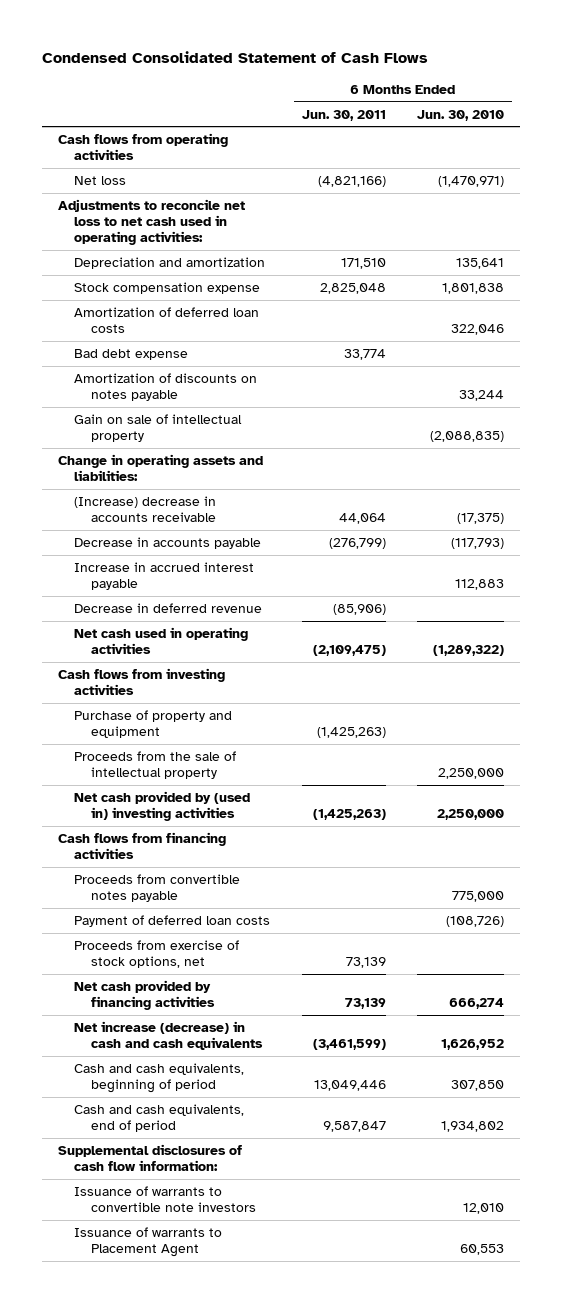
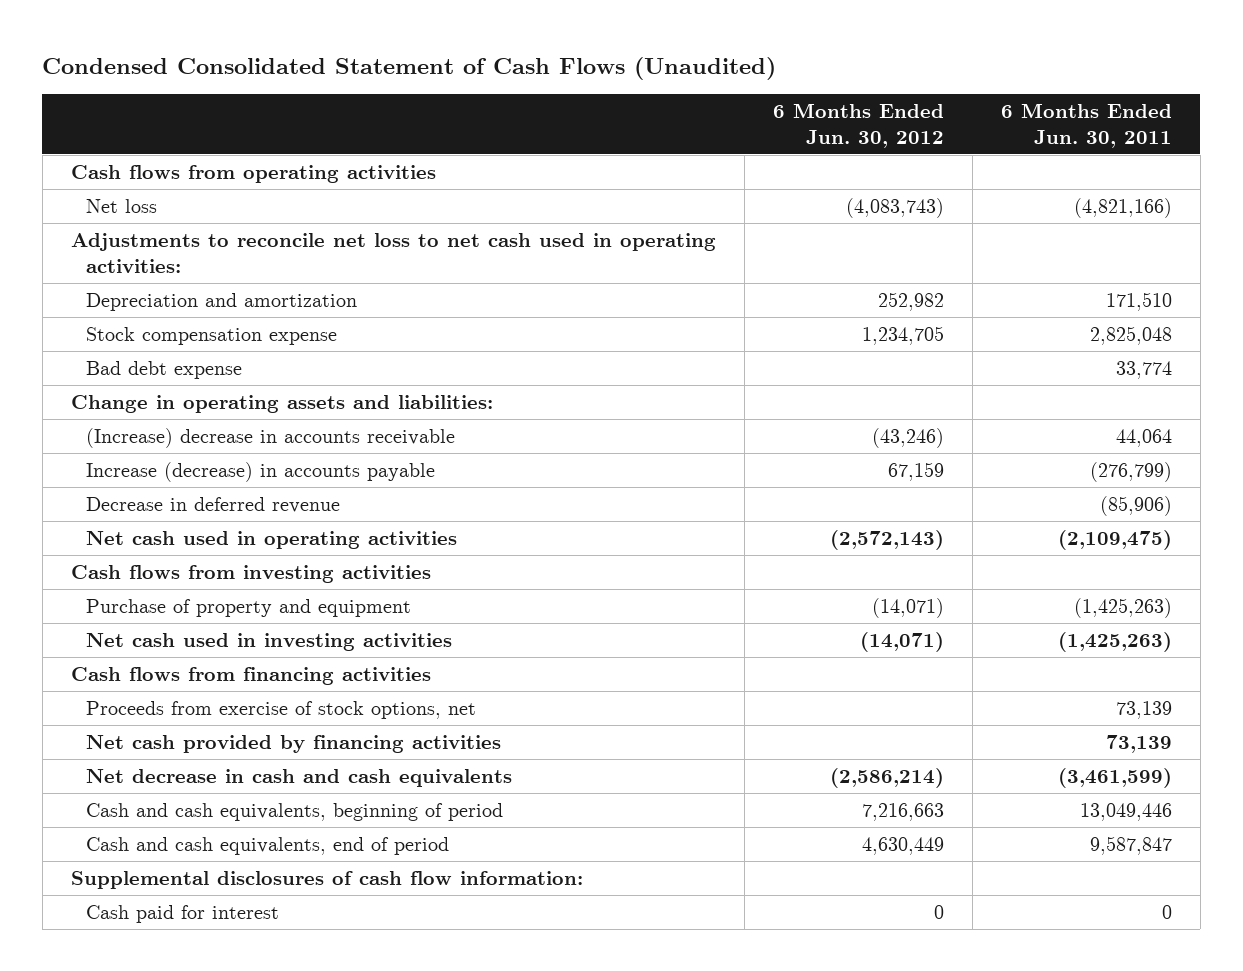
[41,51,428,64] Condensed Consolidated Statement of Cash Flows -> [42,56,777,80] Condensed Consolidated Statement of Cash Flows (Unaudited)
[417,109,505,121] Jun. 30, 2010 -> none
none -> [772,102,944,148] 6 Months Ended Jun. 30, 2012
[74,306,260,334] Amortization of deferred loan costs -> none
[74,372,258,402] Amortization of discounts on notes payable -> none
[74,413,243,443] Gain on sale of intellectual property -> none
[74,561,255,591] Increase in accrued interest payable -> none
[74,536,262,549] Decrease in accounts payable -> [86,461,436,482] Increase (decrease) in accounts payable
[74,750,237,780] Proceeds from the sale of intellectual property -> none
[74,790,251,822] Net cash provided by (used in) investing activities -> [86,632,453,651] Net cash used in investing activities
[74,873,241,903] Proceeds from convertible notes payable -> none
[74,914,271,927] Payment of deferred loan costs -> none
[74,1020,264,1051] Net increase (decrease) in cash and cash equivalents -> [86,768,513,787] Net decrease in cash and cash equivalents
[74,1185,257,1213] Issuance of warrants to convertible note investors -> none
[74,1226,223,1258] Issuance of warrants to Placement Agent -> none
none -> [86,904,280,923] Cash paid for interest

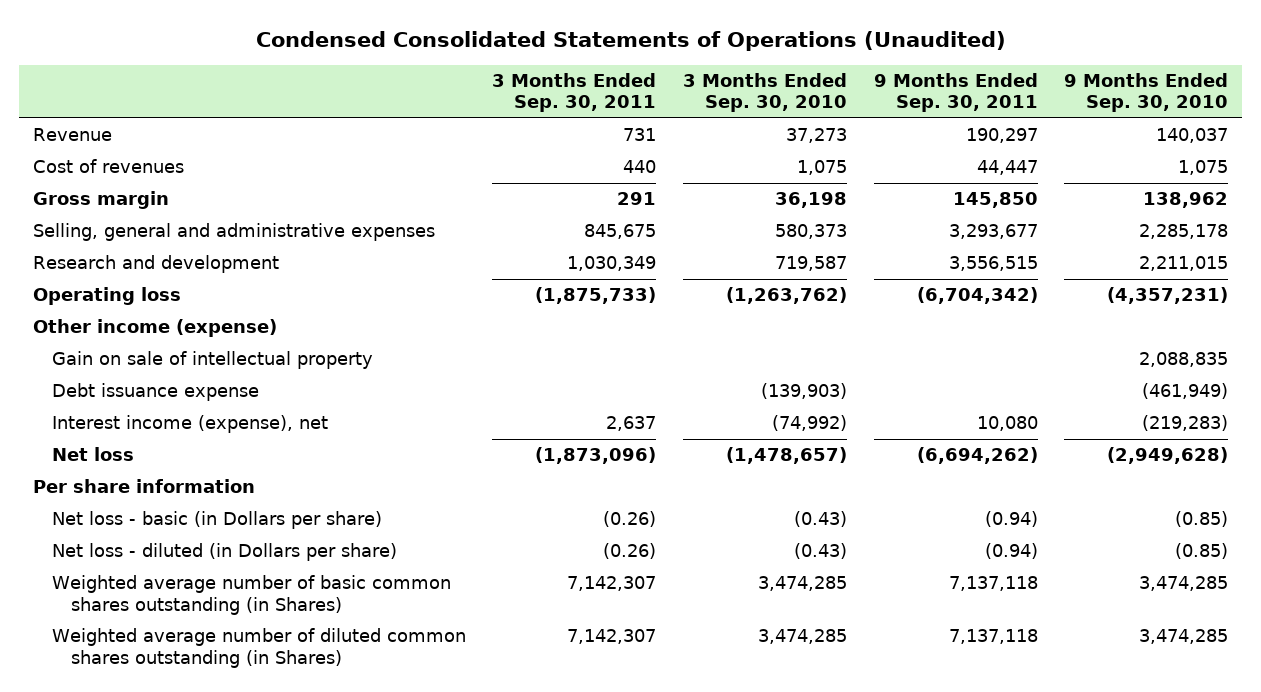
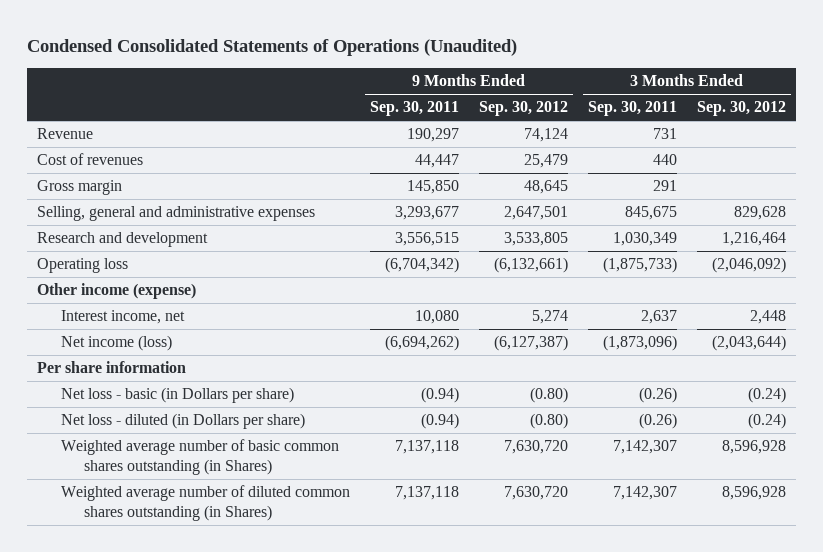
[683,73,848,113] 3 Months Ended Sep. 30, 2010 -> none
[1064,73,1229,113] 9 Months Ended Sep. 30, 2010 -> none
none -> [478,101,568,117] Sep. 30, 2012
none -> [696,101,786,117] Sep. 30, 2012
[51,351,373,370] Gain on sale of intellectual property -> none
[51,383,259,402] Debt issuance expense -> none
[51,415,328,434] Interest income (expense), net -> [60,310,185,325] Interest income, net
[51,447,134,462] Net loss -> [60,335,172,352] Net income (loss)

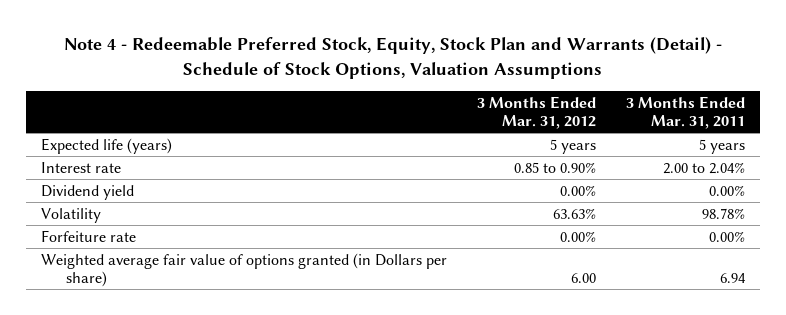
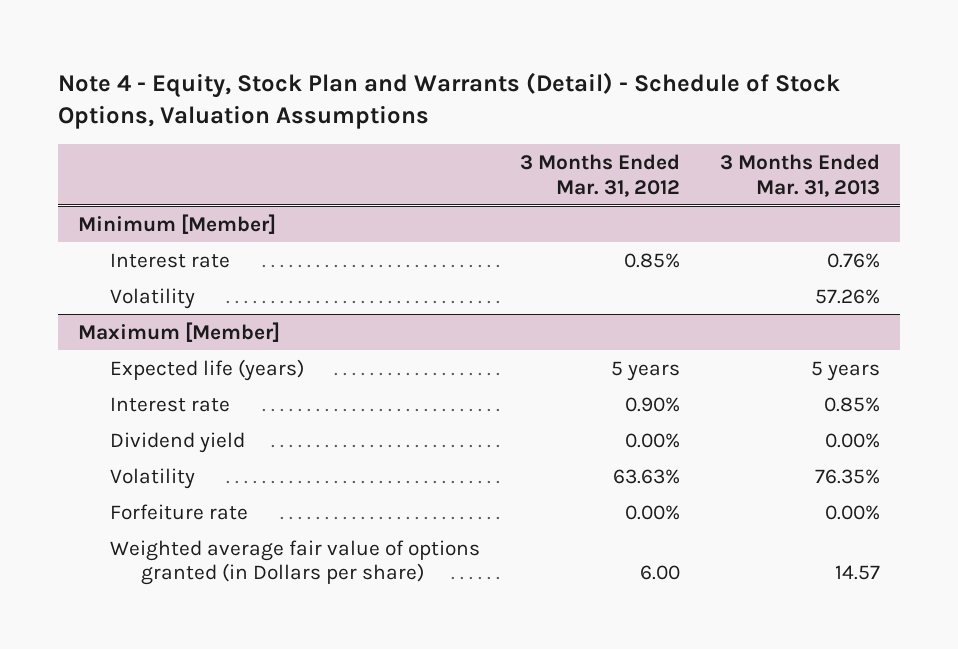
[64,37,723,79] Note 4 - Redeemable Preferred Stock, Equity, Stock Plan and Warrants (Detail) - Schedule of Stock Options, Valuation Assumptions -> [57,71,840,130] Note 4 - Equity, Stock Plan and Warrants (Detail) - Schedule of Stock Options, Valuation Assumptions
[626,95,746,129] 3 Months Ended Mar. 31, 2011 -> none
none -> [720,153,881,197] 3 Months Ended Mar. 31, 2013
none -> [78,213,277,234] Minimum [Member]
none -> [109,252,230,268] Interest rate
none -> [109,287,195,309] Volatility
none -> [78,321,281,342] Maximum [Member]
[514,161,597,173] 0.85 to 0.90% -> [624,396,680,412] 0.90%

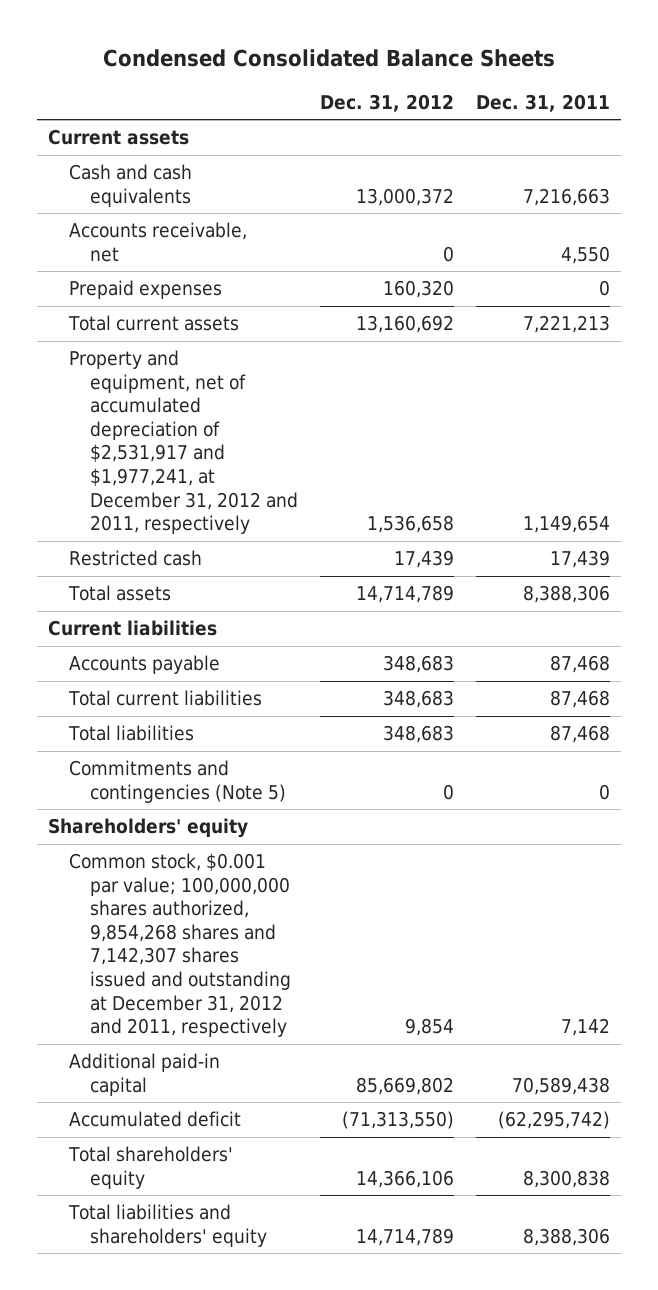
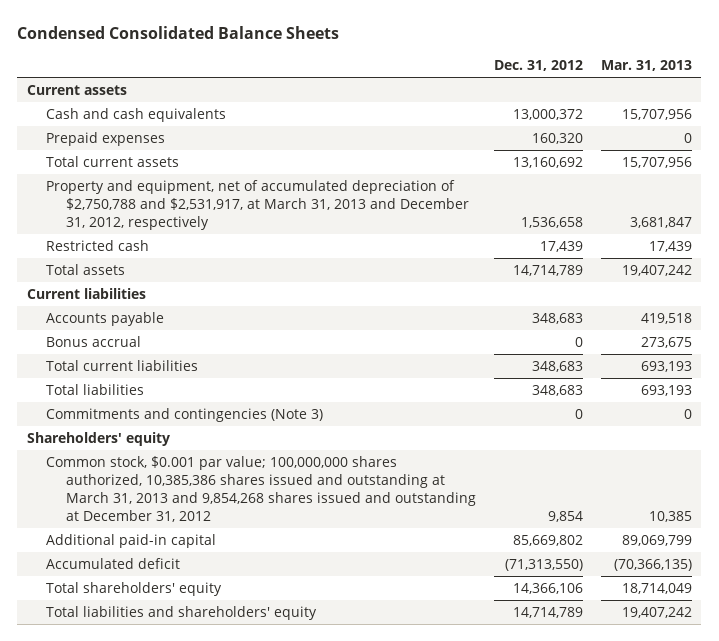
[475,93,610,112] Dec. 31, 2011 -> none
none -> [601,60,693,72] Mar. 31, 2013
[68,222,247,262] Accounts receivable, net -> none
[68,350,298,535] Property and equipment, net of accumulated depreciation of $2,531,917 and $1,977,241, at December 31, 2012 and 2011, respectively -> [46,180,469,230] Property and equipment, net of accumulated depreciation of $2,750,788 and $2,531,917, at March 31, 2013 and December 31, 2012, respectively
none -> [46,336,142,348] Bonus accrual
[68,760,286,803] Commitments and contingencies (Note 5) -> [46,408,324,423] Commitments and contingencies (Note 3)
[68,853,291,1038] Common stock, $0.001 par value; 100,000,000 shares authorized, 9,854,268 shares and 7,142,307 shares issued and outstanding at December 31, 2012 and 2011, respectively -> [46,456,476,522] Common stock, $0.001 par value; 100,000,000 shares authorized, 10,385,386 shares issued and outstanding at March 31, 2013 and 9,854,268 shares issued and outstanding at December 31, 2012

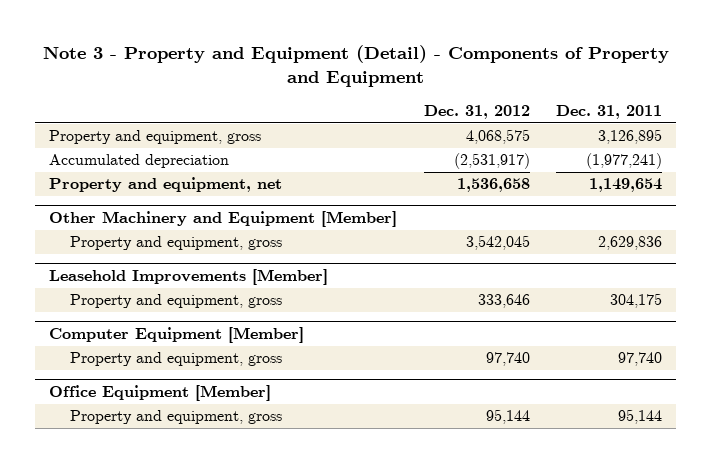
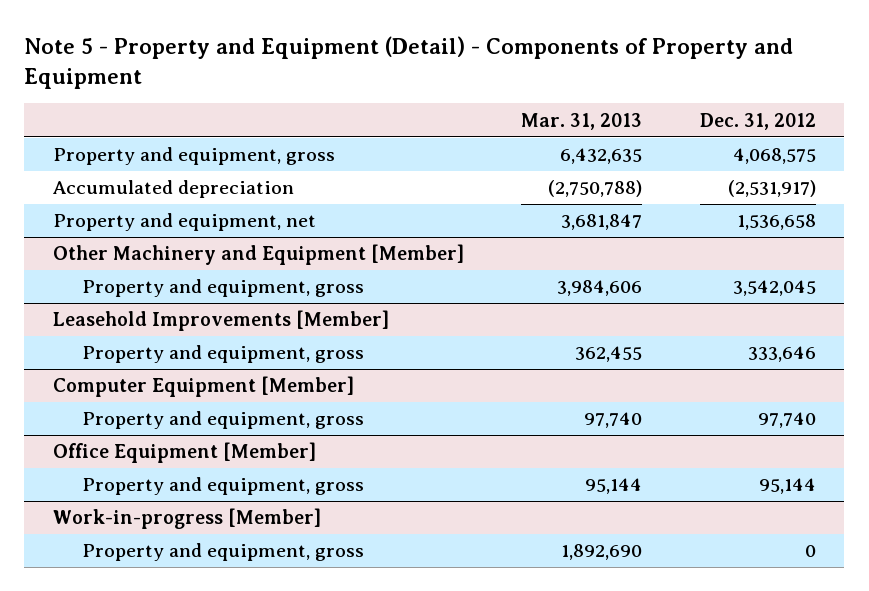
[42,45,669,88] Note 3 - Property and Equipment (Detail) - Components of Property and Equipment -> [24,36,794,90] Note 5 - Property and Equipment (Detail) - Components of Property and Equipment
[556,105,663,120] Dec. 31, 2011 -> none
none -> [521,112,643,130] Mar. 31, 2013
none -> [52,508,321,530] Work-in-progress [Member]
none -> [82,543,365,562] Property and equipment, gross

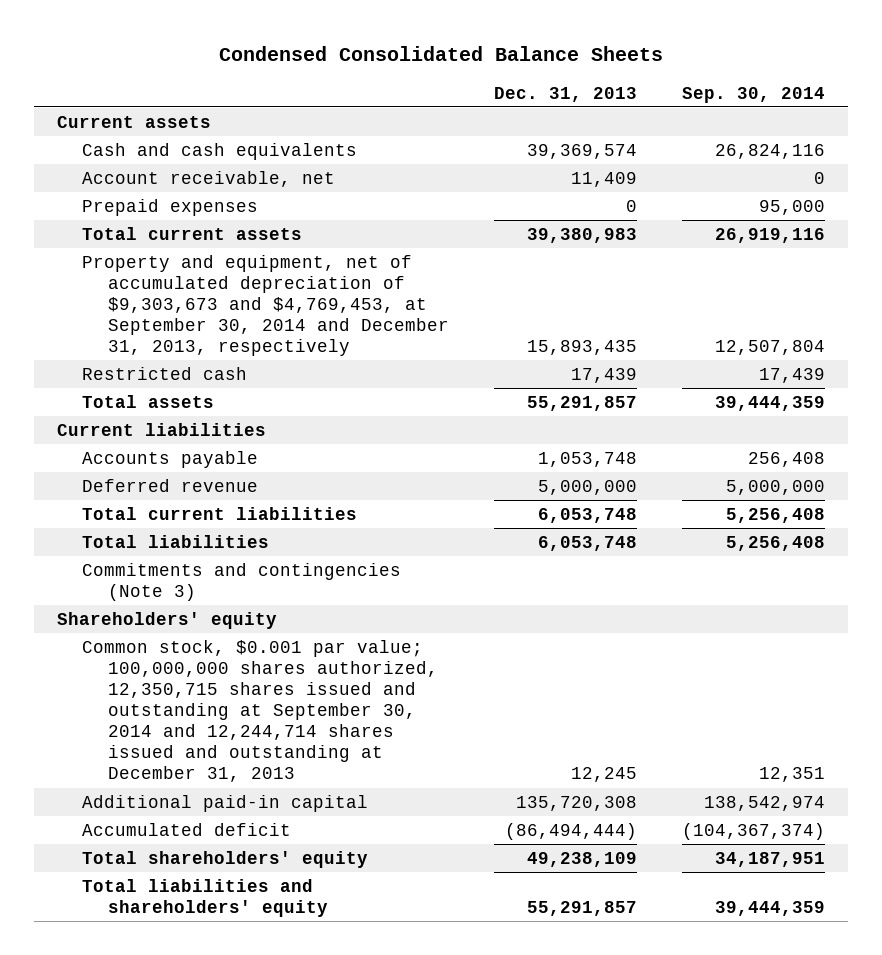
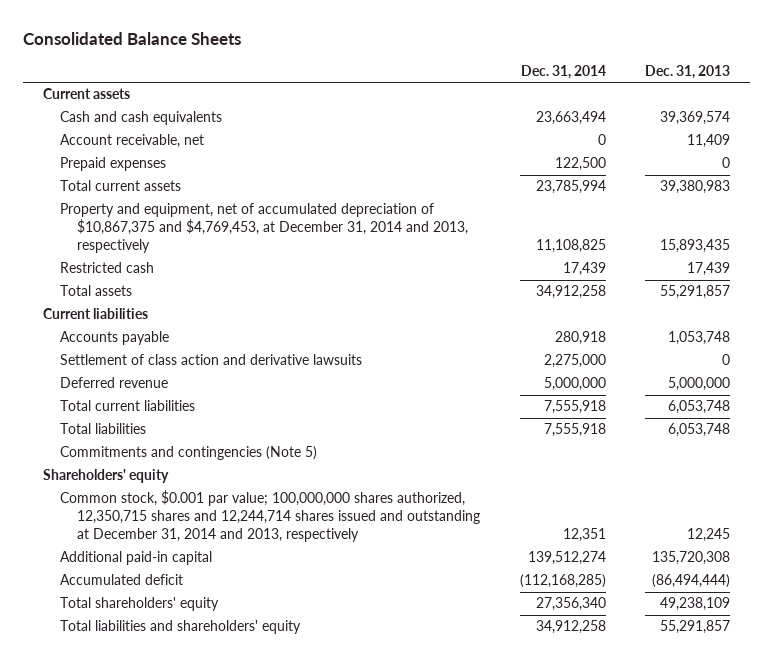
[219,46,664,62] Condensed Consolidated Balance Sheets -> [23,32,242,46] Consolidated Balance Sheets
[682,86,826,103] Sep. 30, 2014 -> none
none -> [520,65,606,80] Dec. 31, 2014
[82,254,449,357] Property and equipment, net of accumulated depreciation of $9,303,673 and $4,769,453, at September 30, 2014 and December 31, 2013, respectively -> [60,203,469,254] Property and equipment, net of accumulated depreciation of $10,867,375 and $4,769,453, at December 31, 2014 and 2013, respectively
none -> [60,354,363,366] Settlement of class action and derivative lawsuits
[82,562,402,601] Commitments and contingencies (Note 3) -> [60,446,318,461] Commitments and contingencies (Note 5)
[82,639,438,783] Common stock, $0.001 par value; 100,000,000 shares authorized, 12,350,715 shares issued and outstanding at September 30, 2014 and 12,244,714 shares issued and outstanding at December 31, 2013 -> [60,490,481,543] Common stock, $0.001 par value; 100,000,000 shares authorized, 12,350,715 shares and 12,244,714 shares issued and outstanding at December 31, 2014 and 2013, respectively

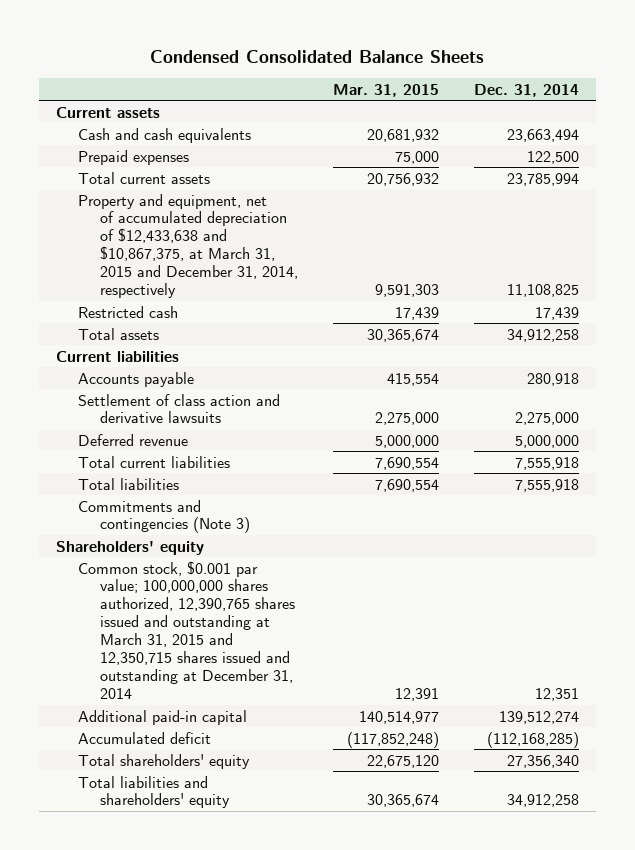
[23,32,242,46] Consolidated Balance Sheets -> [150,49,485,63] Condensed Consolidated Balance Sheets
[645,65,731,80] Dec. 31, 2013 -> none
none -> [332,83,439,97] Mar. 31, 2015
[60,134,205,149] Account receivable, net -> none
[60,203,469,254] Property and equipment, net of accumulated depreciation of $10,867,375 and $4,769,453, at December 31, 2014 and 2013, respectively -> [77,193,298,299] Property and equipment, net of accumulated depreciation of $12,433,638 and $10,867,375, at March 31, 2015 and December 31, 2014, respectively
[60,446,318,461] Commitments and contingencies (Note 5) -> [77,499,250,534] Commitments and contingencies (Note 3)
[60,490,481,543] Common stock, $0.001 par value; 100,000,000 shares authorized, 12,350,715 shares and 12,244,714 shares issued and outstanding at December 31, 2014 and 2013, respectively -> [77,560,295,700] Common stock, $0.001 par value; 100,000,000 shares authorized, 12,390,765 shares issued and outstanding at March 31, 2015 and 12,350,715 shares issued and outstanding at December 31, 2014

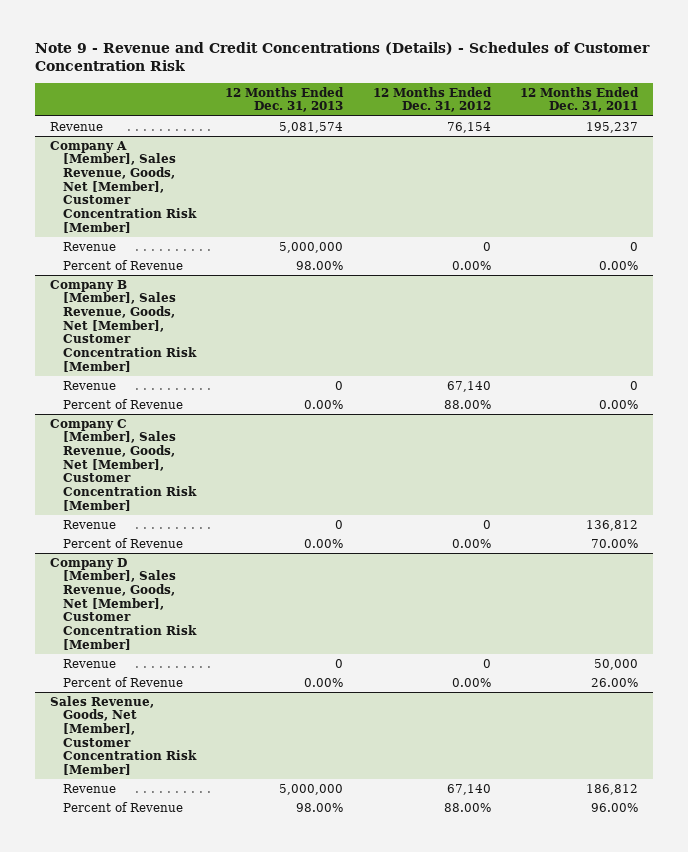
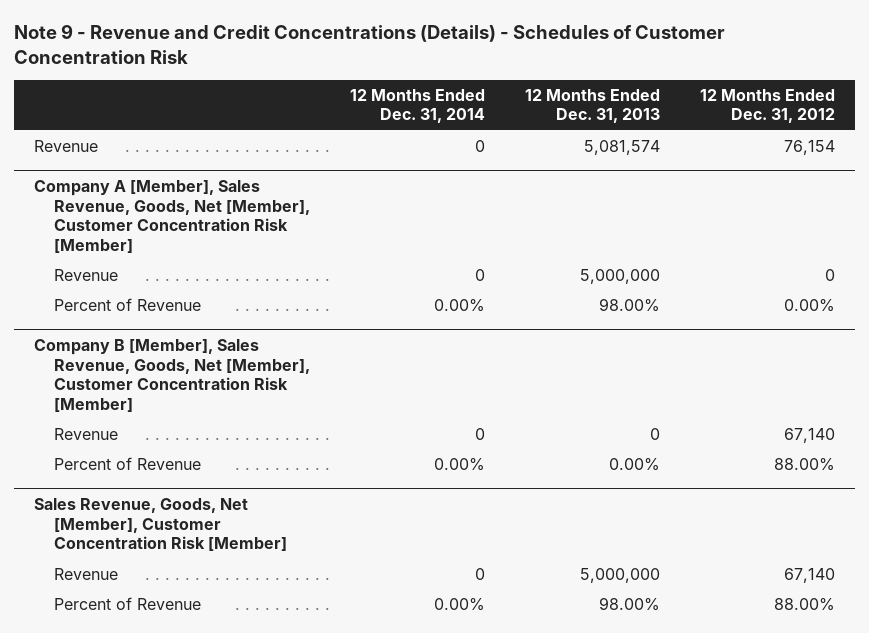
[520,86,640,113] 12 Months Ended Dec. 31, 2011 -> none
none -> [349,88,485,124] 12 Months Ended Dec. 31, 2014
[49,418,197,511] Company C [Member], Sales Revenue, Goods, Net [Member], Customer Concentration Risk [Member] -> none
[62,519,116,529] Revenue -> none
[62,537,183,548] Percent of Revenue -> none
[49,557,197,650] Company D [Member], Sales Revenue, Goods, Net [Member], Customer Concentration Risk [Member] -> none
[62,658,116,668] Revenue -> none
[62,676,183,687] Percent of Revenue -> none

